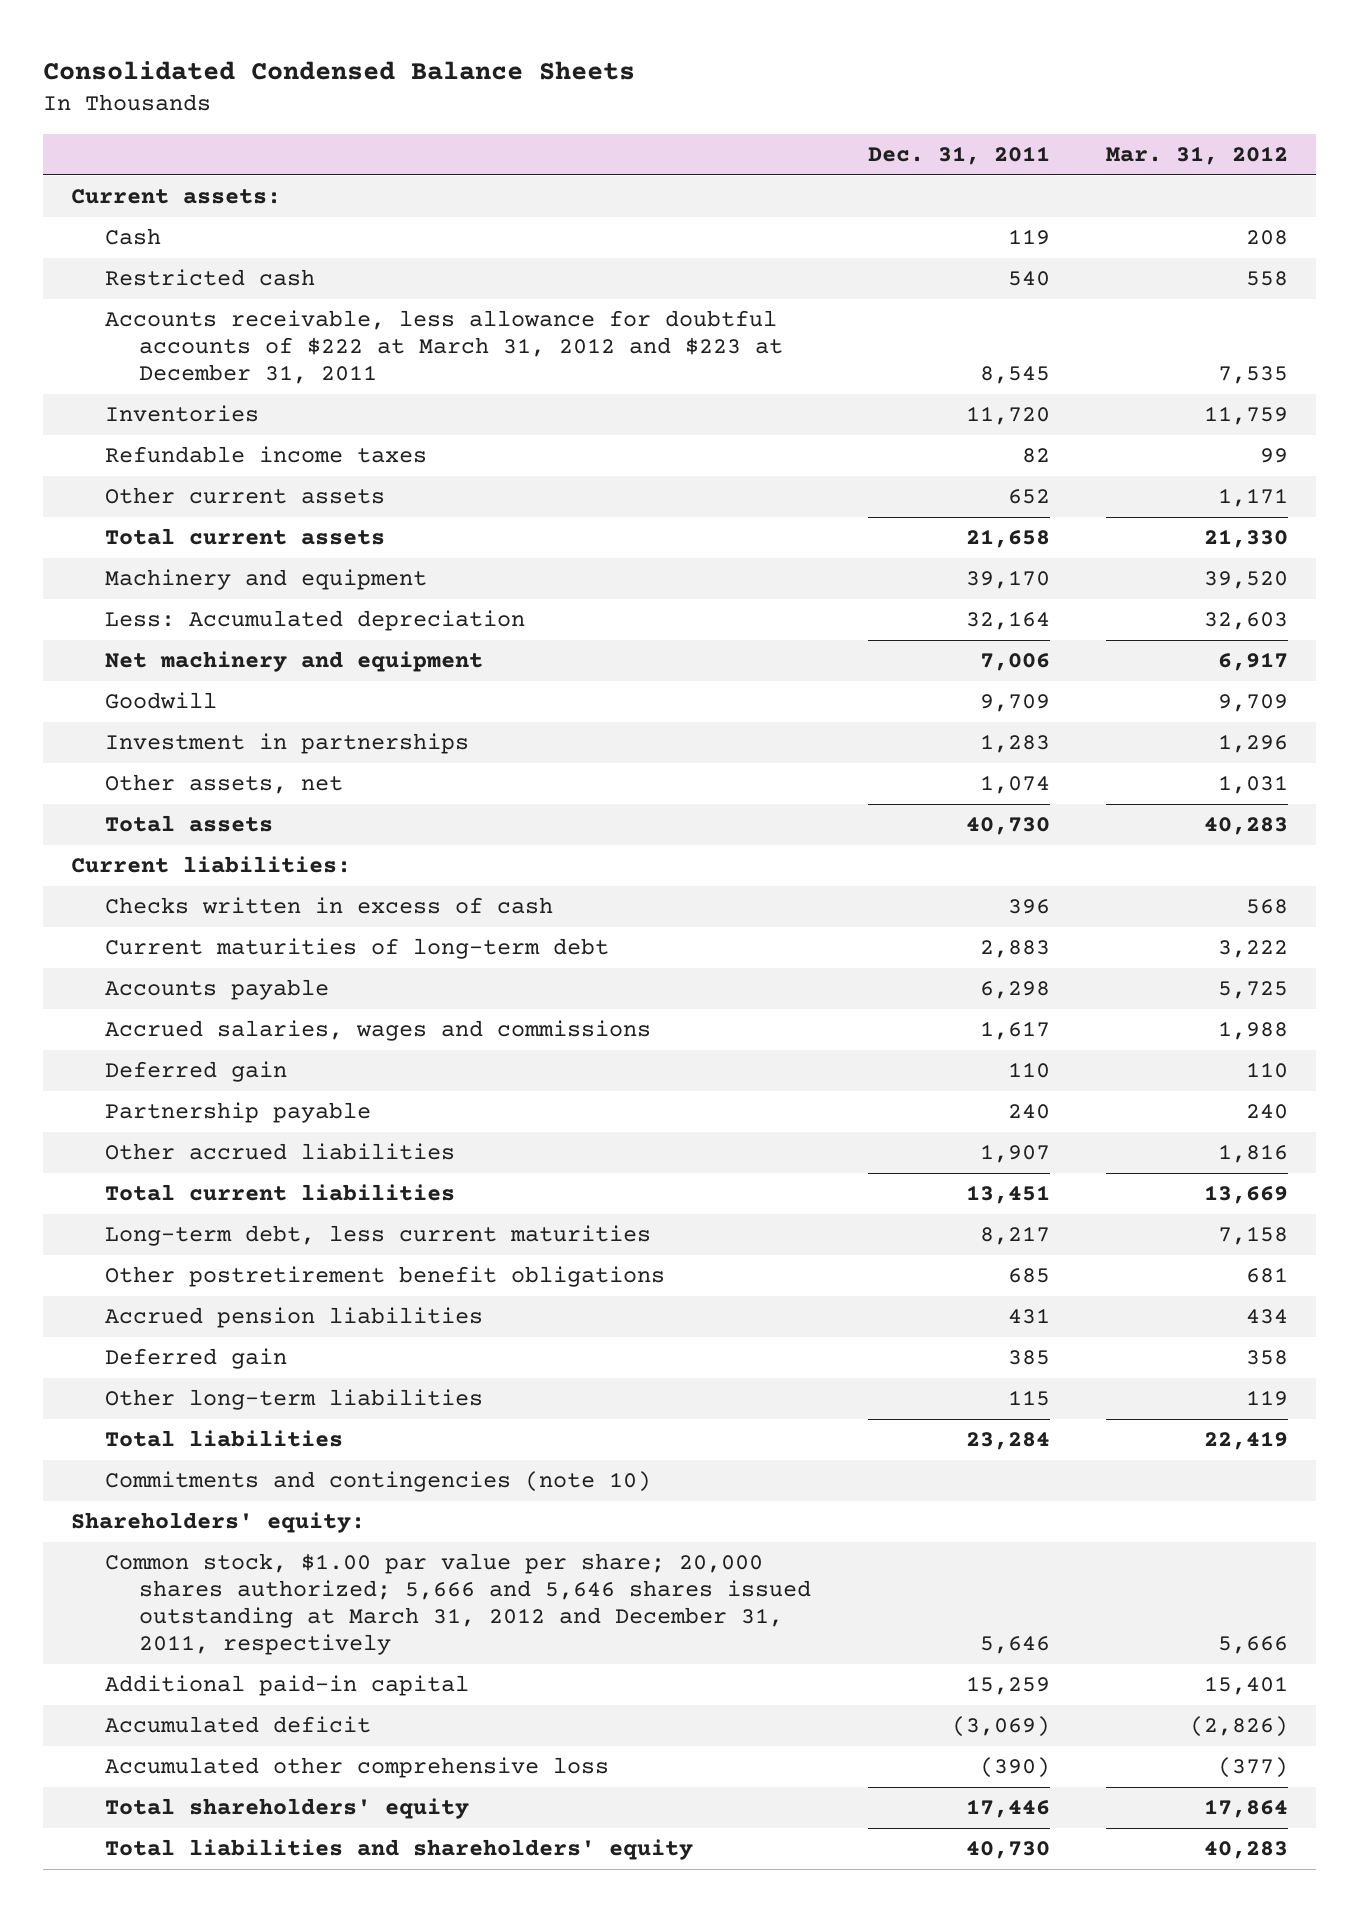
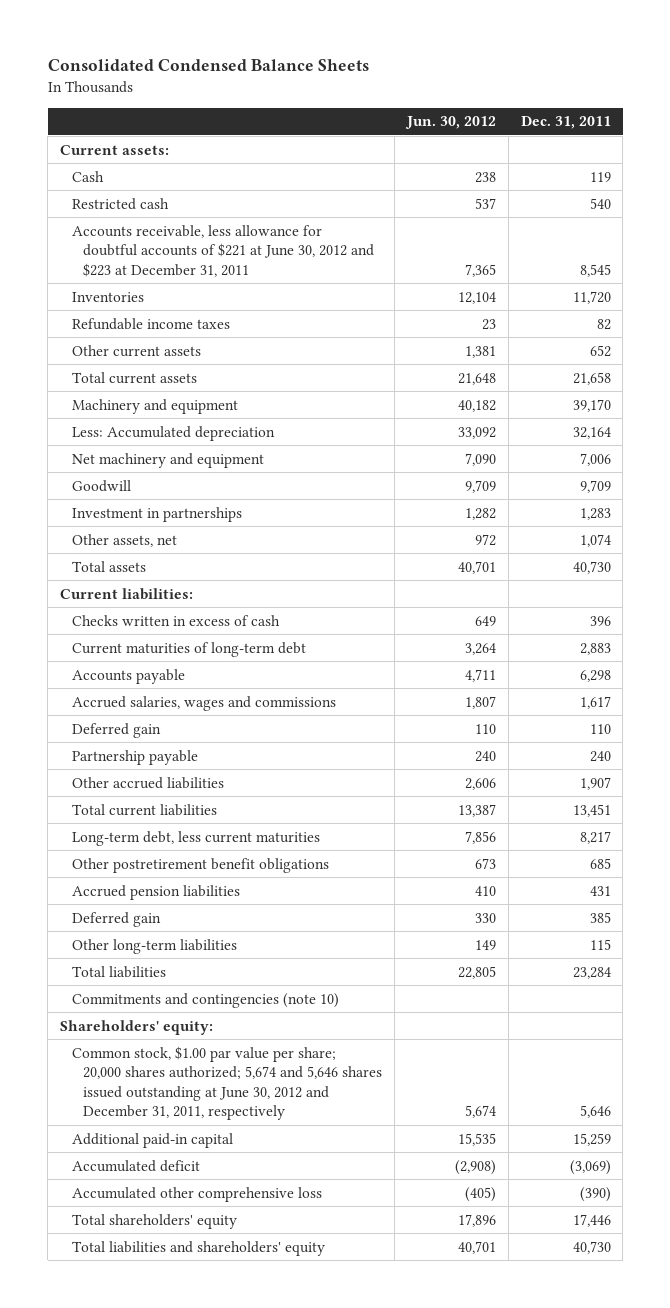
[1105,145,1288,165] Mar. 31, 2012 -> none
none -> [404,116,496,130] Jun. 30, 2012
[104,310,784,384] Accounts receivable, less allowance for doubtful accounts of $222 at March 31, 2012 and $223 at December 31, 2011 -> [71,224,375,277] Accounts receivable, less allowance for doubtful accounts of $221 at June 30, 2012 and $223 at December 31, 2011
[104,1553,812,1655] Common stock, $1.00 par value per share; 20,000 shares authorized; 5,666 and 5,646 shares issued outstanding at March 31, 2012 and December 31, 2011, respectively -> [71,1045,383,1121] Common stock, $1.00 par value per share; 20,000 shares authorized; 5,674 and 5,646 shares issued outstanding at June 30, 2012 and December 31, 2011, respectively

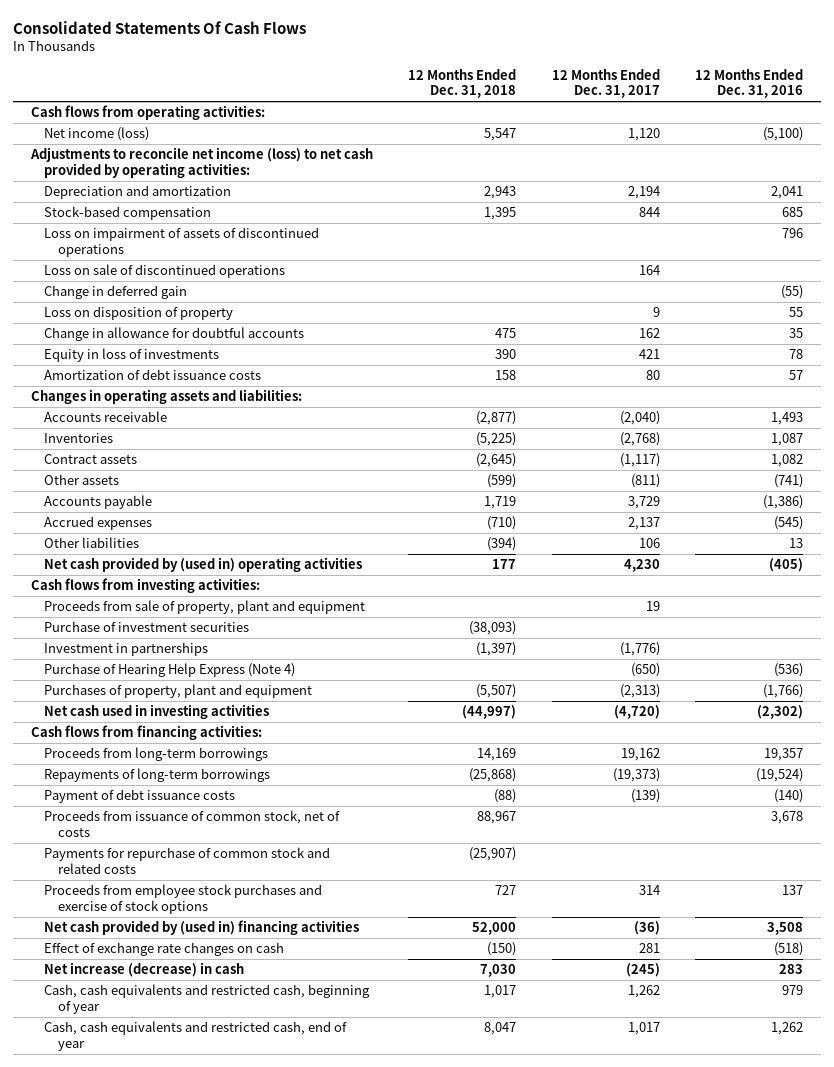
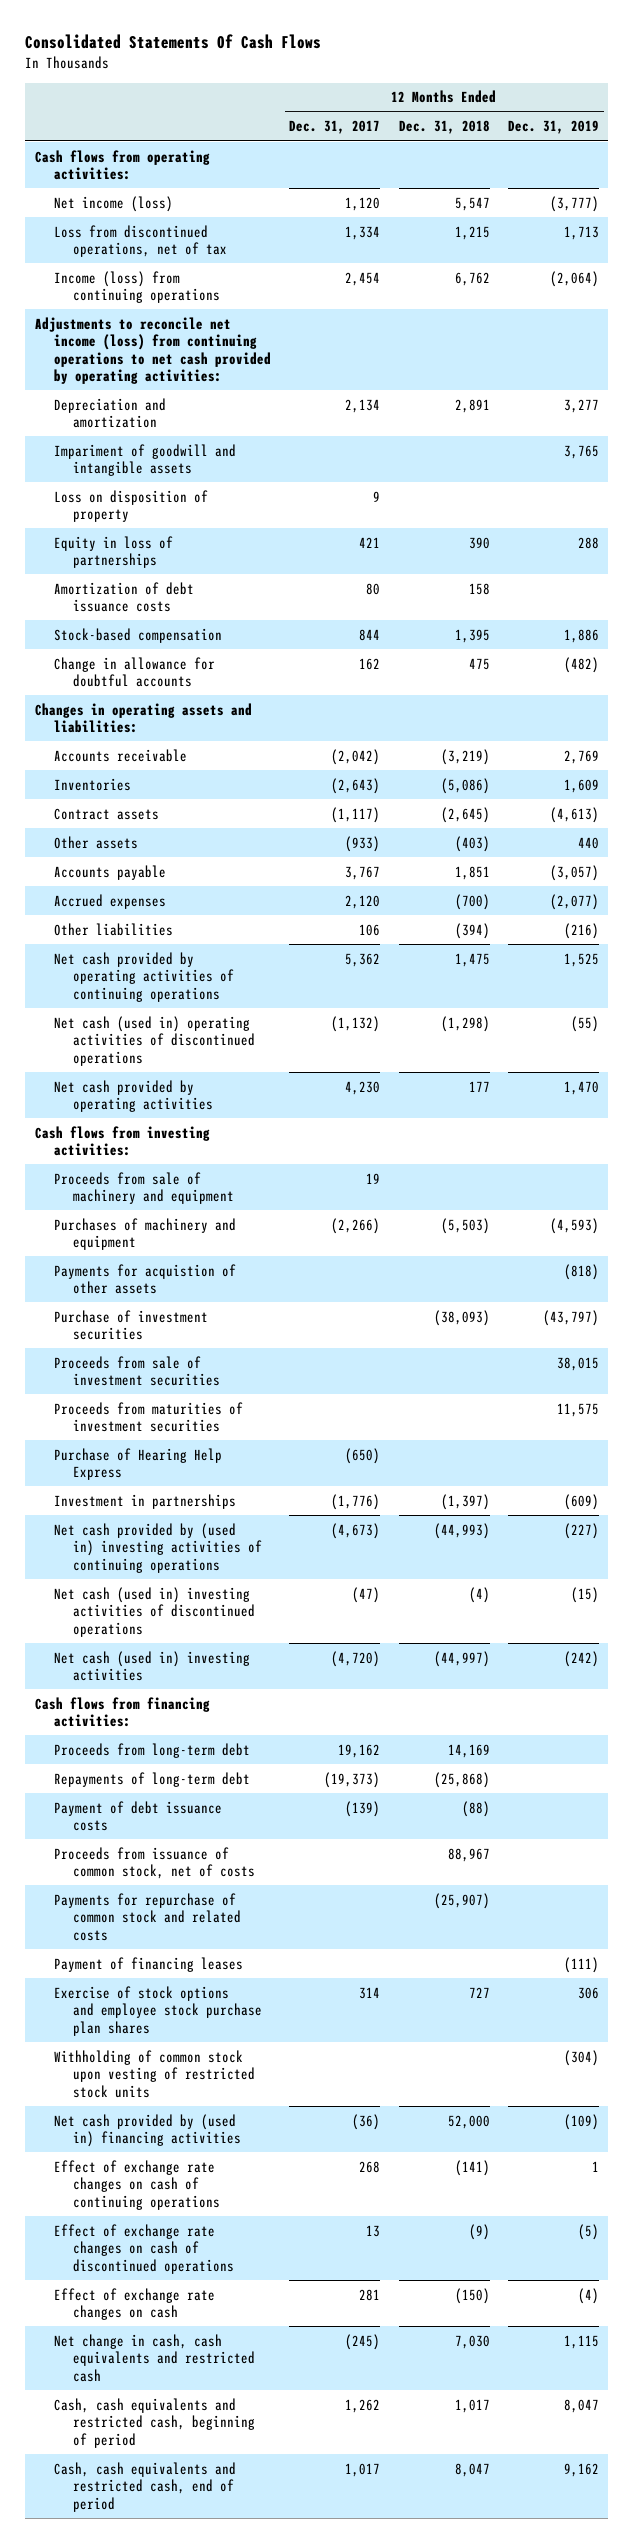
[695,69,804,99] 12 Months Ended Dec. 31, 2016 -> none
none -> [507,120,599,135] Dec. 31, 2019
[44,264,286,279] Loss on sale of discontinued operations -> none
[44,285,188,300] Change in deferred gain -> none
none -> [54,224,228,258] Loss from discontinued operations, net of tax
none -> [54,270,221,304] Income (loss) from continuing operations
[29,147,373,178] Adjustments to reconcile net income (loss) to net cash provided by operating activities: -> [34,316,272,384] Adjustments to reconcile net income (loss) from continuing operations to net cash provided by operating activities:
[484,186,517,200] 2,943 -> [454,398,490,413] 2,891
[627,186,660,200] 2,194 -> [345,398,381,413] 2,134
[44,227,320,257] Loss on impairment of assets of discontinued operations -> [54,443,237,477] Impariment of goodwill and intangible assets
[44,348,220,363] Equity in loss of investments -> [54,535,174,569] Equity in loss of partnerships
[44,206,212,221] Stock-based compensation -> [54,627,223,643] Stock-based compensation
[44,327,305,342] Change in allowance for doubtful accounts -> [54,656,216,688] Change in allowance for doubtful accounts
[476,411,517,426] (2,877) -> [440,748,490,765] (3,219)
[619,411,660,426] (2,040) -> [331,748,381,765] (2,042)
[476,432,517,447] (5,225) -> [440,777,490,794] (5,086)
[619,432,660,447] (2,768) -> [331,777,381,794] (2,643)
[487,474,517,489] (599) -> [454,835,490,852] (403)
[630,474,660,489] (811) -> [345,835,381,852] (933)
[484,496,517,510] 1,719 -> [454,865,490,880] 1,851
[627,496,660,510] 3,729 -> [345,865,381,880] 3,767
[487,516,517,531] (710) -> [454,893,490,910] (700)
[627,517,660,531] 2,137 -> [345,894,381,909] 2,120
none -> [54,951,235,1002] Net cash provided by operating activities of continuing operations
none -> [54,1015,256,1066] Net cash (used in) operating activities of discontinued operations
[44,557,363,573] Net cash provided by (used in) operating activities -> [54,1079,214,1113] Net cash provided by operating activities
[44,600,366,615] Proceeds from sale of property, plant and equipment -> [54,1171,235,1205] Proceeds from sale of machinery and equipment
none -> [54,1217,237,1251] Purchases of machinery and equipment
none -> [54,1263,237,1295] Payments for acquistion of other assets
none -> [54,1355,221,1387] Proceeds from sale of investment securities
none -> [54,1401,244,1433] Proceeds from maturities of investment securities
none -> [54,1447,223,1481] Purchase of Hearing Help Express
[44,663,296,678] Purchase of Hearing Help Express (Note 4) -> none
[44,684,313,699] Purchases of property, plant and equipment -> none
none -> [54,1522,263,1573] Net cash provided by (used in) investing activities of continuing operations
none -> [54,1586,256,1637] Net cash (used in) investing activities of discontinued operations
[44,704,270,720] Net cash used in investing activities -> [54,1650,251,1682] Net cash (used in) investing activities
[44,747,269,762] Proceeds from long-term borrowings -> [54,1742,251,1758] Proceeds from long-term debt
[44,768,271,783] Repayments of long-term borrowings -> [54,1771,251,1787] Repayments of long-term debt
none -> [54,1956,244,1972] Payment of financing leases
[44,884,323,914] Proceeds from employee stock purchases and exercise of stock options -> [54,1985,263,2036] Exercise of stock options and employee stock purchase plan shares
none -> [54,2049,256,2098] Withholding of common stock upon vesting of restricted stock units
none -> [54,2159,221,2210] Effect of exchange rate changes on cash of continuing operations
none -> [54,2223,235,2274] Effect of exchange rate changes on cash of discontinued operations
[44,962,245,978] Net increase (decrease) in cash -> [54,2333,256,2382] Net change in cash, cash equivalents and restricted cash
[44,984,371,1014] Cash, cash equivalents and restricted cash, beginning of year -> [54,2397,256,2448] Cash, cash equivalents and restricted cash, beginning of period
[44,1021,348,1051] Cash, cash equivalents and restricted cash, end of year -> [54,2461,237,2512] Cash, cash equivalents and restricted cash, end of period

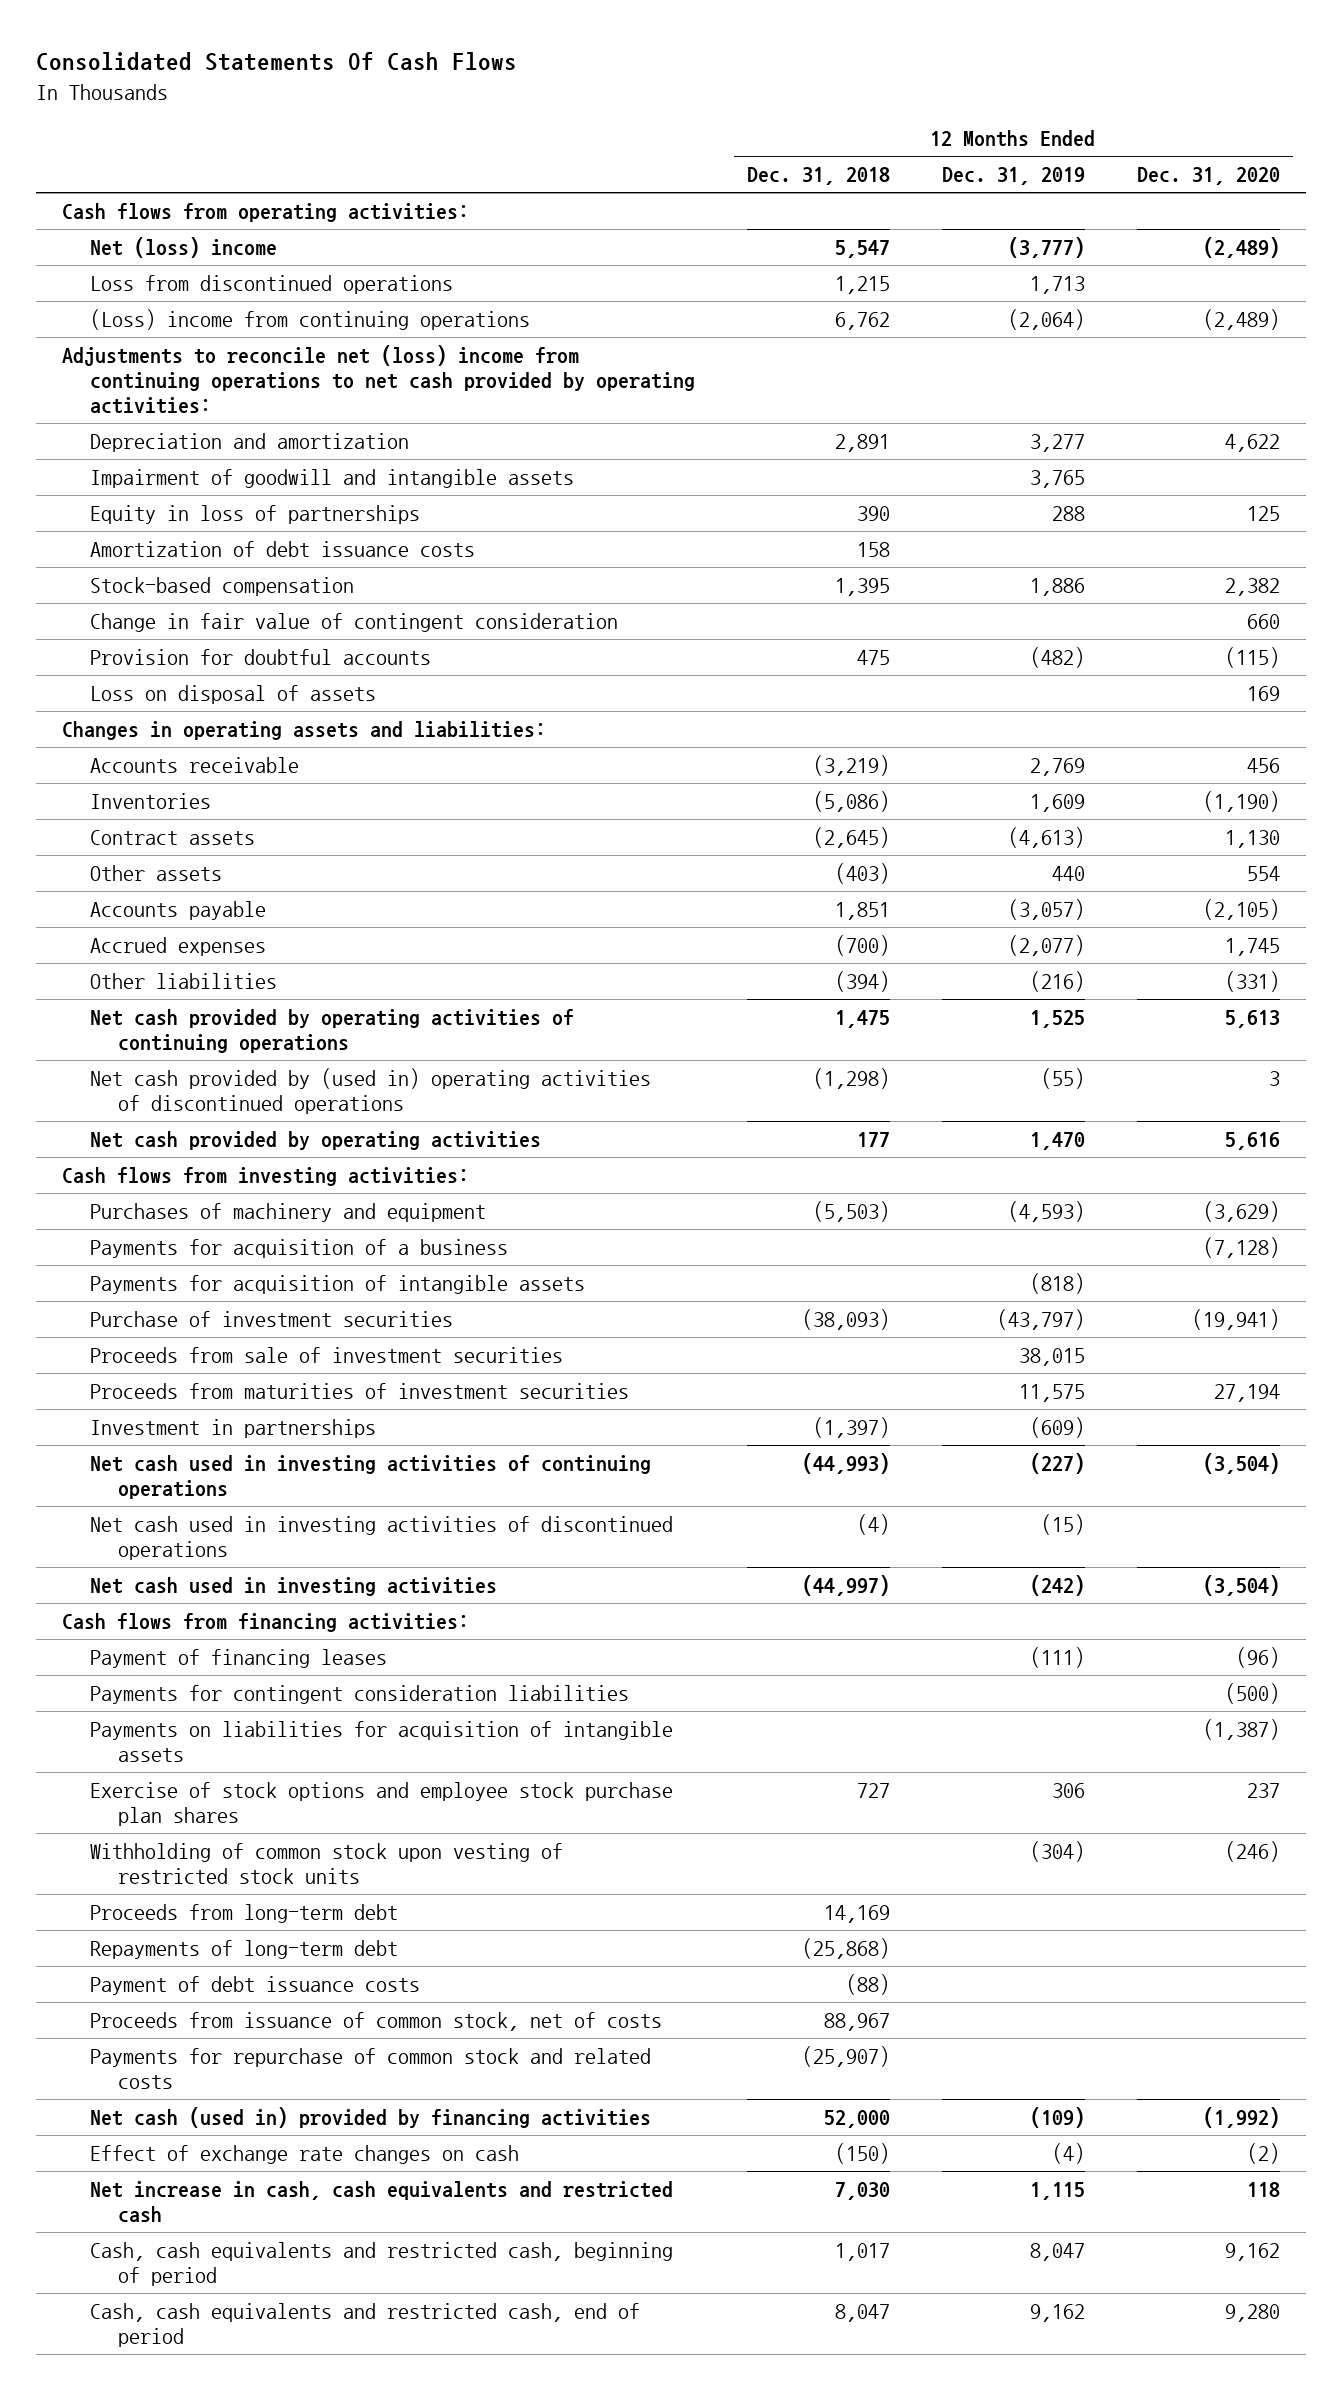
[289,120,381,135] Dec. 31, 2017 -> none
none -> [1136,167,1280,186] Dec. 31, 2020
[54,195,174,212] Net income (loss) -> [89,236,277,258] Net (loss) income
[54,224,228,258] Loss from discontinued operations, net of tax -> [89,274,453,294] Loss from discontinued operations
[54,270,221,304] Income (loss) from continuing operations -> [89,308,530,330] (Loss) income from continuing operations
[34,316,272,384] Adjustments to reconcile net income (loss) from continuing operations to net cash provided by operating activities: -> [61,344,695,415] Adjustments to reconcile net (loss) income from continuing operations to net cash provided by operating activities:
[54,489,209,523] Loss on disposition of property -> none
[54,443,237,477] Impariment of goodwill and intangible assets -> [89,468,574,488] Impairment of goodwill and intangible assets
none -> [89,612,618,632] Change in fair value of contingent consideration
[54,656,216,688] Change in allowance for doubtful accounts -> [89,648,431,665] Provision for doubtful accounts
none -> [89,684,376,704] Loss on disposal of assets
[54,1015,256,1066] Net cash (used in) operating activities of discontinued operations -> [89,1067,651,1115] Net cash provided by (used in) operating activities of discontinued operations
[54,1171,235,1205] Proceeds from sale of machinery and equipment -> none
none -> [89,1238,508,1258] Payments for acquisition of a business
[54,1263,237,1295] Payments for acquistion of other assets -> [89,1274,585,1294] Payments for acquisition of intangible assets
[54,1447,223,1481] Purchase of Hearing Help Express -> none
[54,1522,263,1573] Net cash provided by (used in) investing activities of continuing operations -> [89,1454,651,1500] Net cash used in investing activities of continuing operations
[54,1586,256,1637] Net cash (used in) investing activities of discontinued operations -> [89,1515,673,1561] Net cash used in investing activities of discontinued operations
[54,1650,251,1682] Net cash (used in) investing activities -> [89,1576,497,1596] Net cash used in investing activities
[54,1956,244,1972] Payment of financing leases -> [89,1648,387,1668] Payment of financing leases
none -> [89,1684,629,1704] Payments for contingent consideration liabilities
none -> [89,1720,673,1763] Payments on liabilities for acquisition of intangible assets
[54,1985,263,2036] Exercise of stock options and employee stock purchase plan shares -> [89,1781,673,1827] Exercise of stock options and employee stock purchase plan shares
[54,2049,256,2098] Withholding of common stock upon vesting of restricted stock units -> [89,1842,563,1885] Withholding of common stock upon vesting of restricted stock units
[54,2159,221,2210] Effect of exchange rate changes on cash of continuing operations -> none
[54,2223,235,2274] Effect of exchange rate changes on cash of discontinued operations -> none
[54,2113,242,2148] Net cash provided by (used in) financing activities -> [89,2106,651,2128] Net cash (used in) provided by financing activities
[54,2333,256,2382] Net change in cash, cash equivalents and restricted cash -> [89,2180,673,2224] Net increase in cash, cash equivalents and restricted cash

